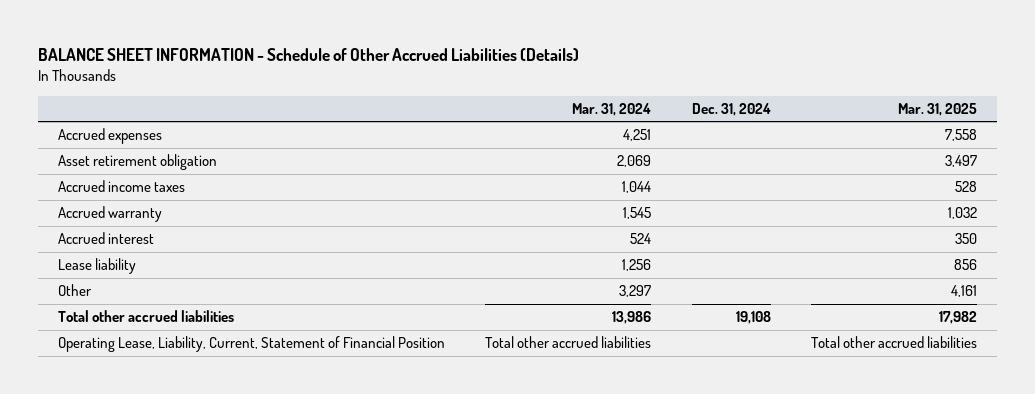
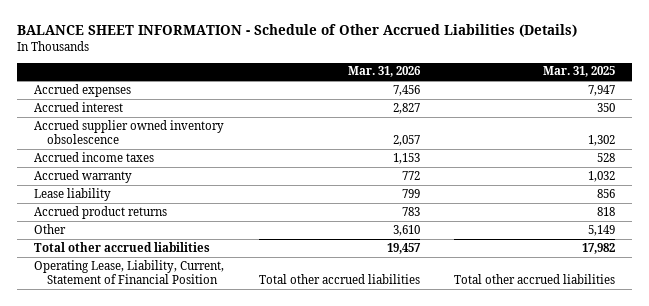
[572,102,652,116] Mar. 31, 2024 -> none
[691,102,771,116] Dec. 31, 2024 -> none
none -> [347,66,421,78] Mar. 31, 2026
[57,154,217,171] Asset retirement obligation -> none
[944,129,977,142] 7,558 -> [587,84,615,96] 7,947
[57,232,154,245] Accrued interest -> [34,101,124,112] Accrued interest
none -> [34,119,225,145] Accrued supplier owned inventory obsolescence
none -> [34,205,168,219] Accrued product returns
[950,285,977,298] 4,161 -> [587,224,615,236] 5,149

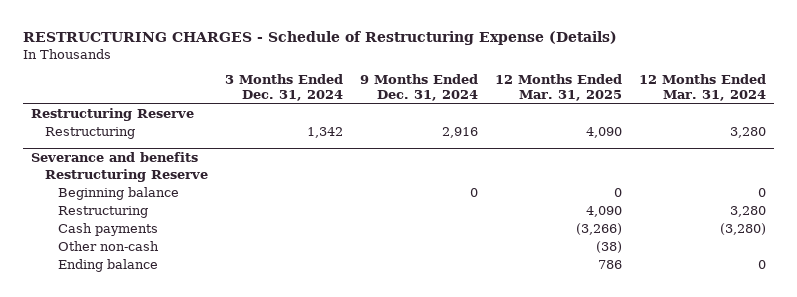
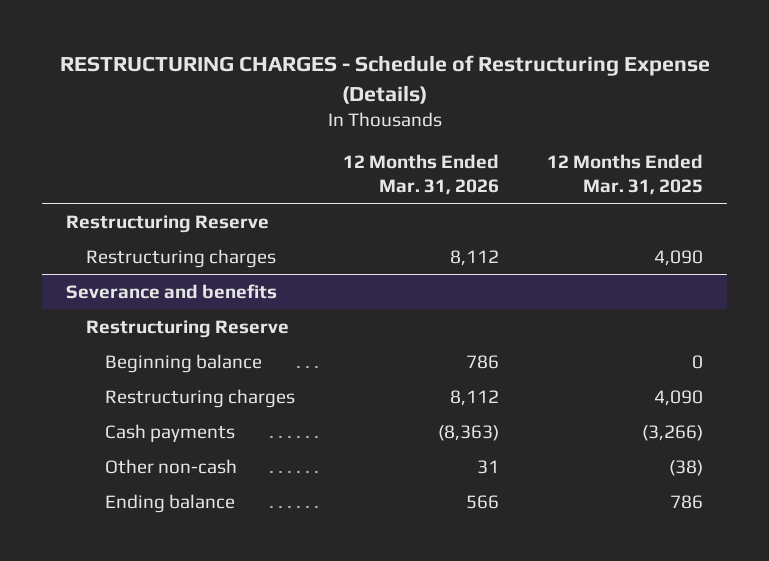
[224,74,343,102] 3 Months Ended Dec. 31, 2024 -> none
[359,74,478,102] 9 Months Ended Dec. 31, 2024 -> none
[638,74,766,102] 12 Months Ended Mar. 31, 2024 -> none
none -> [343,154,500,195] 12 Months Ended Mar. 31, 2026
[44,127,135,140] Restructuring -> [85,248,276,268] Restructuring charges
[57,206,148,219] Restructuring -> [105,388,296,408] Restructuring charges

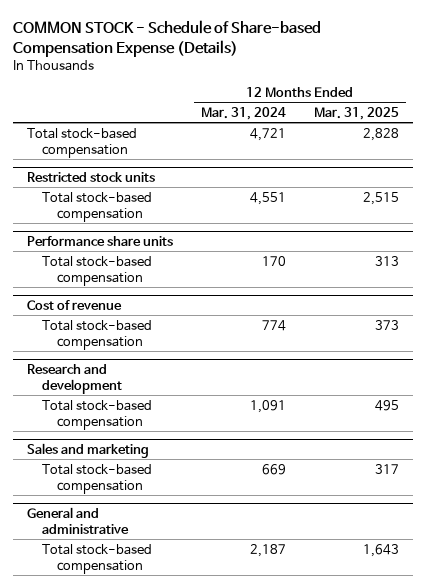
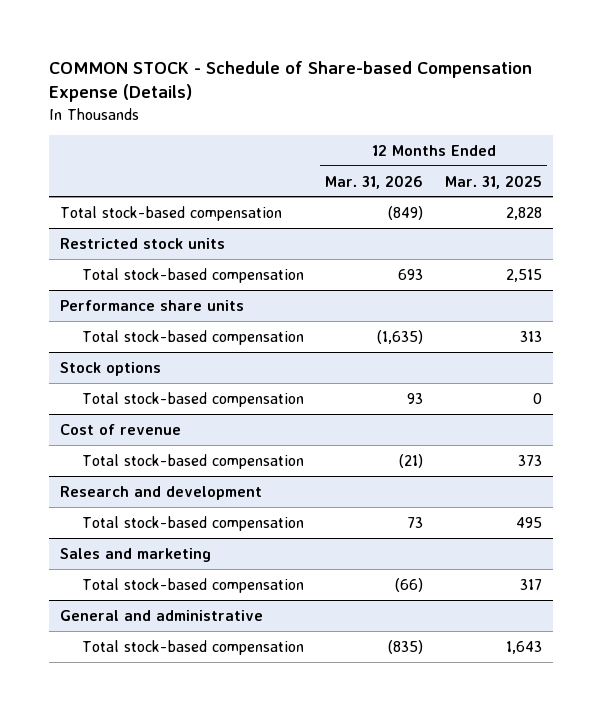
[201,106,287,120] Mar. 31, 2024 -> none
none -> [325,174,424,189] Mar. 31, 2026
none -> [59,361,161,376] Stock options
none -> [82,391,305,407] Total stock-based compensation

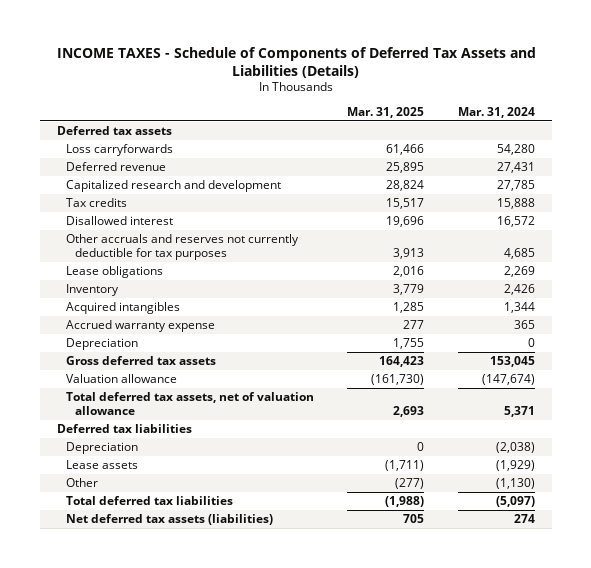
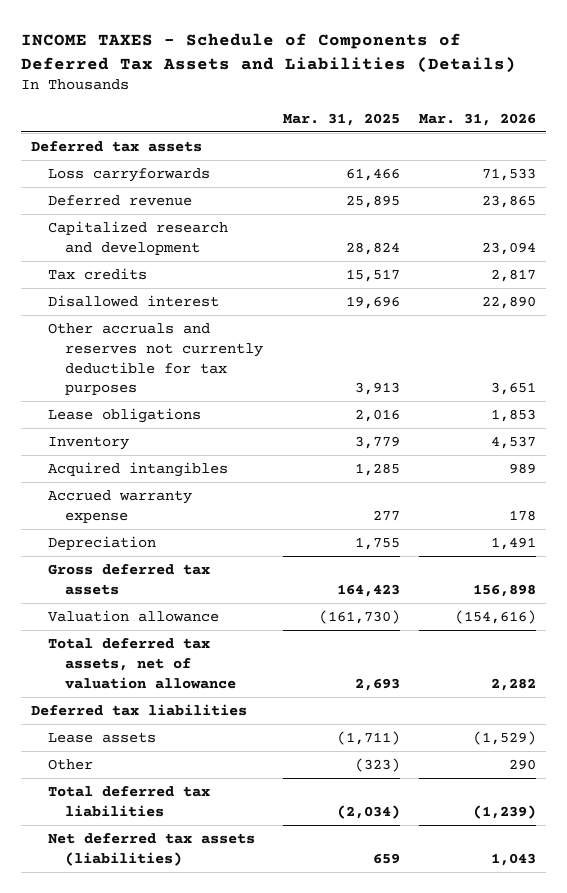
[457,106,535,118] Mar. 31, 2024 -> none
none -> [418,112,536,126] Mar. 31, 2026
[66,441,139,454] Depreciation -> none
[395,477,425,489] (277) -> [354,757,400,772] (323)
[385,495,425,507] (1,988) -> [336,804,400,819] (2,034)
[403,513,425,523] 705 -> [372,852,400,864] 659

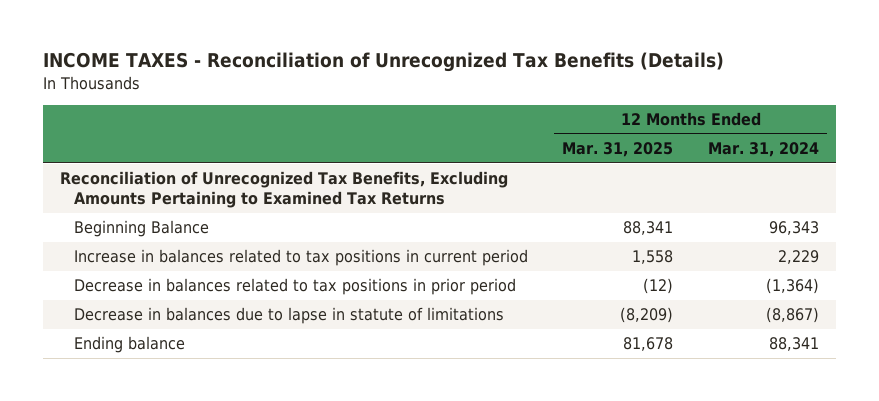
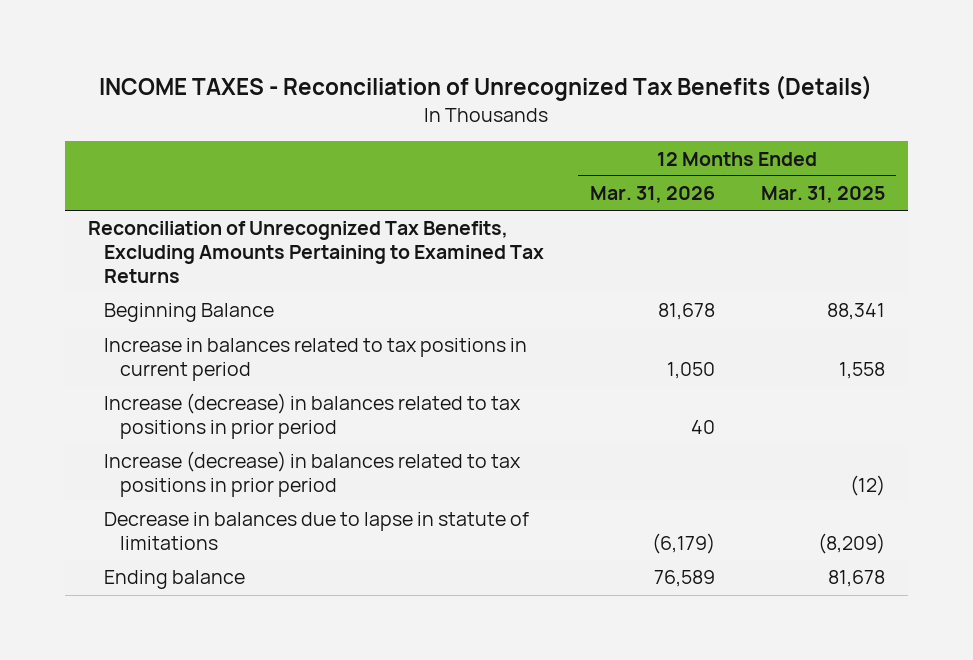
[707,141,819,157] Mar. 31, 2024 -> none
none -> [589,186,715,204] Mar. 31, 2026
none -> [103,393,521,440] Increase (decrease) in balances related to tax positions in prior period
[74,278,517,296] Decrease in balances related to tax positions in prior period -> [103,451,521,498] Increase (decrease) in balances related to tax positions in prior period

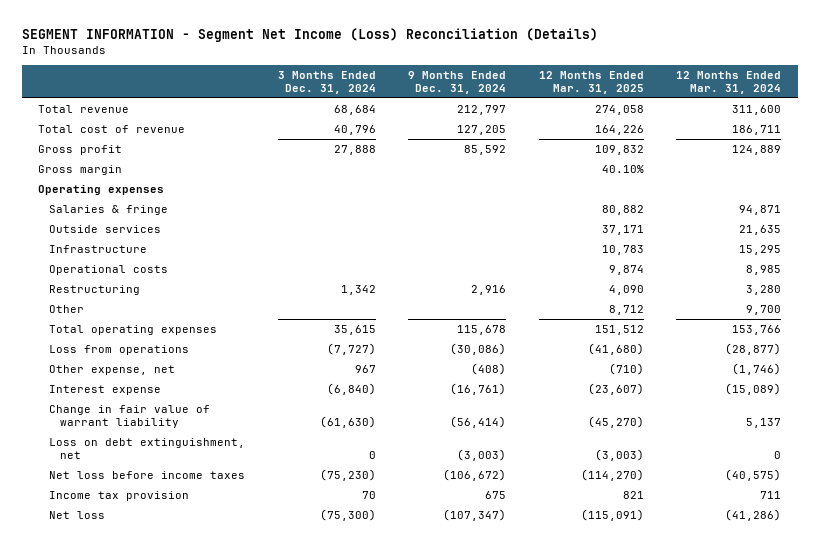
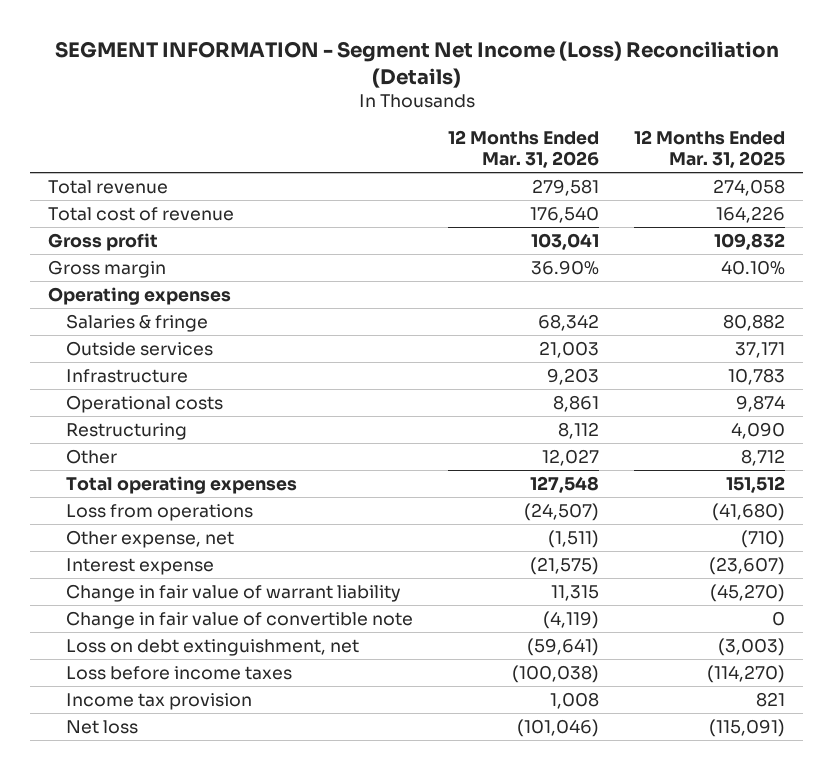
[277,70,376,94] 3 Months Ended Dec. 31, 2024 -> none
[408,70,507,94] 9 Months Ended Dec. 31, 2024 -> none
[676,70,782,94] 12 Months Ended Mar. 31, 2024 -> none
none -> [448,130,600,169] 12 Months Ended Mar. 31, 2026
none -> [66,610,414,629] Change in fair value of convertible note
[49,470,246,479] Net loss before income taxes -> [66,665,293,680] Loss before income taxes

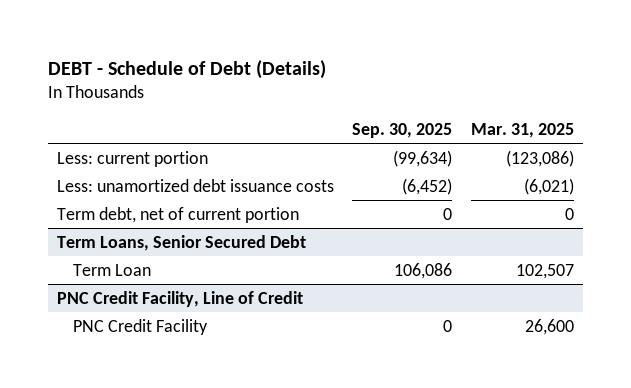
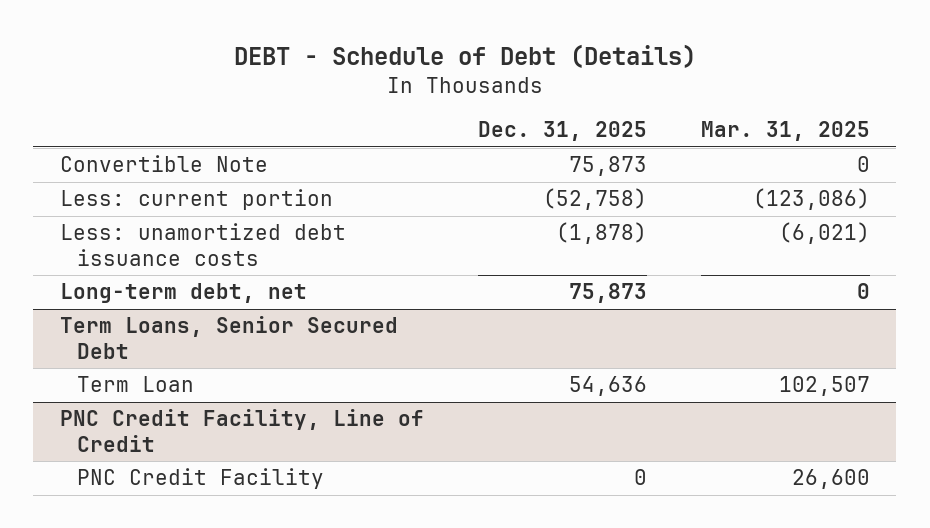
[352,123,453,139] Sep. 30, 2025 -> none
none -> [477,121,647,142] Dec. 31, 2025
none -> [60,155,269,173] Convertible Note
[56,206,299,223] Term debt, net of current portion -> [60,283,308,304] Long-term debt, net

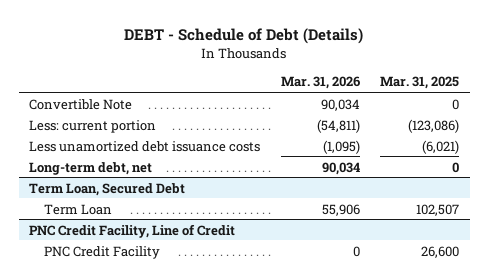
[477,121,647,142] Dec. 31, 2025 -> none
none -> [280,76,360,90] Mar. 31, 2026
[60,223,347,266] Less: unamortized debt issuance costs -> [29,140,261,152] Less unamortized debt issuance costs
[60,316,399,359] Term Loans, Senior Secured Debt -> [29,182,186,196] Term Loan, Secured Debt

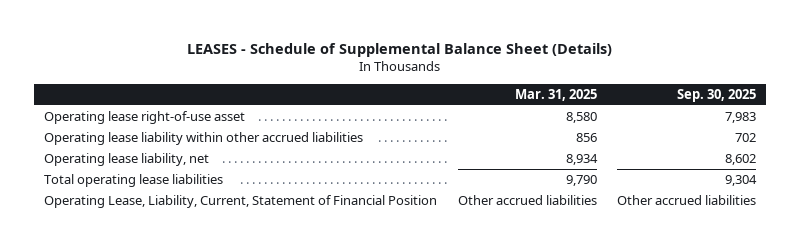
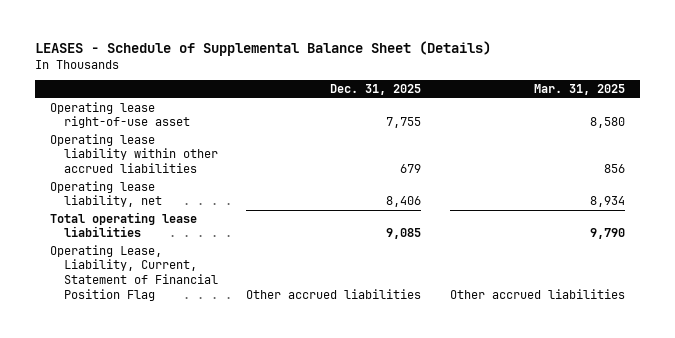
[676,88,756,102] Sep. 30, 2025 -> none
none -> [330,84,422,96] Dec. 31, 2025
[44,194,438,208] Operating Lease, Liability, Current, Statement of Financial Position -> [49,244,218,301] Operating Lease, Liability, Current, Statement of Financial Position Flag

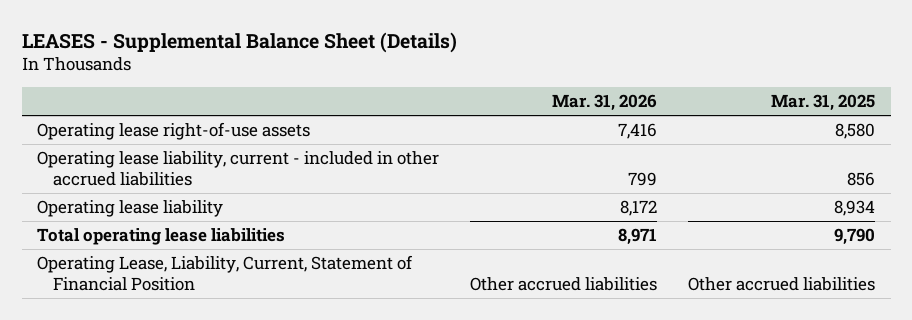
[35,41,492,57] LEASES - Schedule of Supplemental Balance Sheet (Details) -> [21,31,457,53] LEASES - Supplemental Balance Sheet (Details)
[330,84,422,96] Dec. 31, 2025 -> none
none -> [552,94,658,112] Mar. 31, 2026
[49,101,190,129] Operating lease right-of-use asset -> [37,122,311,141] Operating lease right-of-use assets
[49,133,218,174] Operating lease liability within other accrued liabilities -> [37,151,440,187] Operating lease liability, current - included in other accrued liabilities
[49,180,162,208] Operating lease liability, net -> [37,200,224,218] Operating lease liability
[49,244,218,301] Operating Lease, Liability, Current, Statement of Financial Position Flag -> [37,255,414,292] Operating Lease, Liability, Current, Statement of Financial Position

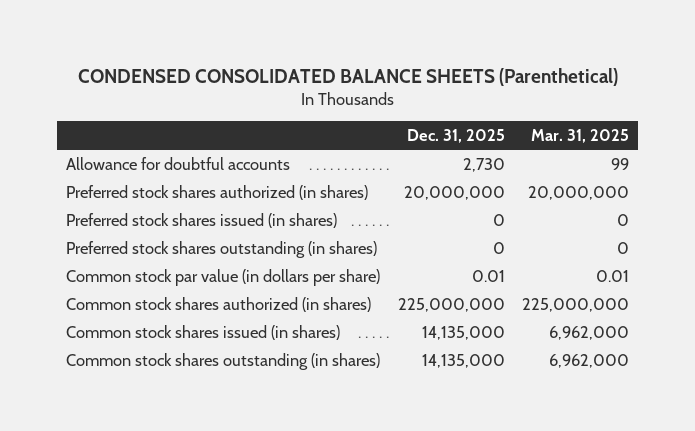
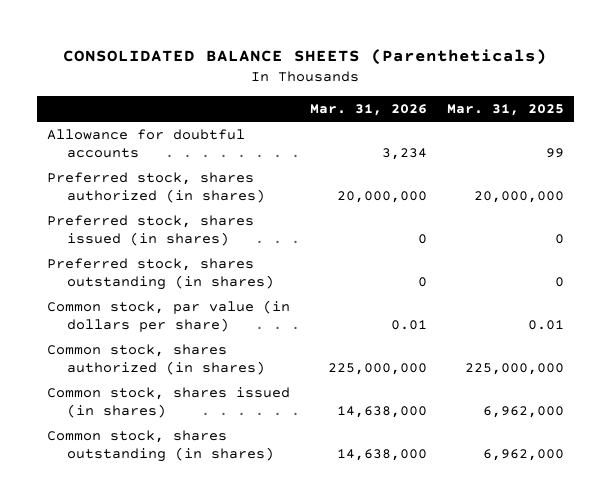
[77,67,618,86] CONDENSED CONSOLIDATED BALANCE SHEETS (Parenthetical) -> [63,48,548,65] CONSOLIDATED BALANCE SHEETS (Parentheticals)
[406,129,505,144] Dec. 31, 2025 -> none
none -> [309,104,427,117] Mar. 31, 2026
[65,184,368,200] Preferred stock shares authorized (in shares) -> [46,171,265,203] Preferred stock, shares authorized (in shares)
[65,212,337,228] Preferred stock shares issued (in shares) -> [46,214,254,246] Preferred stock, shares issued (in shares)
[65,240,377,258] Preferred stock shares outstanding (in shares) -> [46,257,274,290] Preferred stock, shares outstanding (in shares)
[65,268,380,286] Common stock par value (in dollars per share) -> [46,299,290,332] Common stock, par value (in dollars per share)
[65,296,371,312] Common stock shares authorized (in shares) -> [46,343,265,375] Common stock, shares authorized (in shares)
[65,324,340,340] Common stock shares issued (in shares) -> [46,386,290,418] Common stock, shares issued (in shares)
[65,352,380,370] Common stock shares outstanding (in shares) -> [46,429,274,462] Common stock, shares outstanding (in shares)

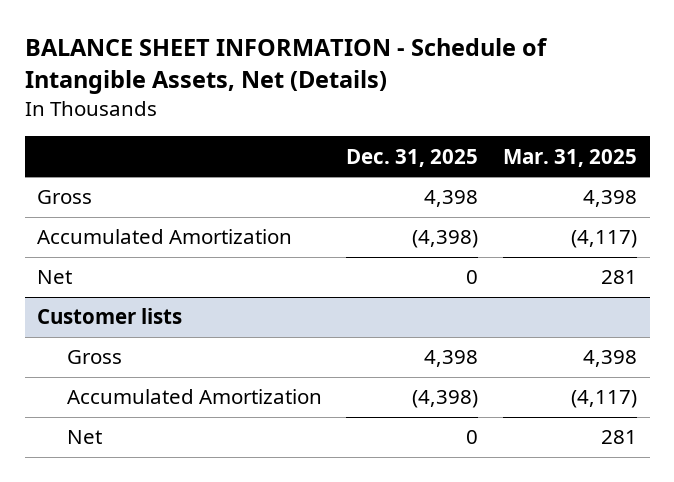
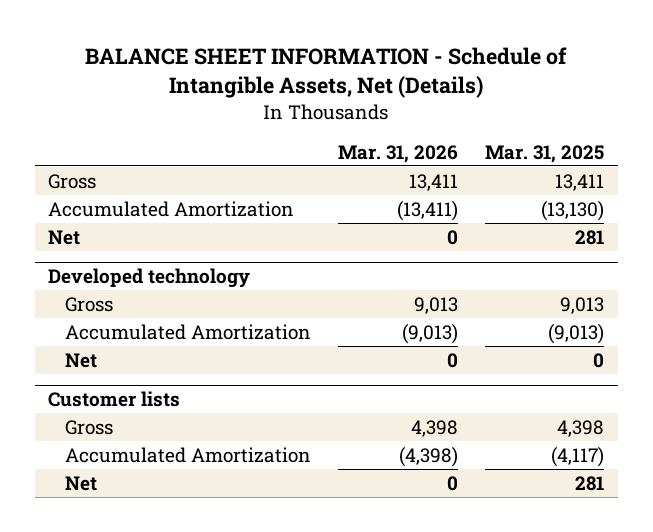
[346,148,479,167] Dec. 31, 2025 -> none
none -> [338,144,459,163] Mar. 31, 2026
[583,190,638,208] 4,398 -> [555,173,605,191] 13,411
[571,230,638,249] (4,117) -> [541,199,605,221] (13,130)
none -> [48,268,251,289] Developed technology
none -> [65,296,114,312] Gross
none -> [65,323,312,340] Accumulated Amortization
none -> [65,352,98,368] Net

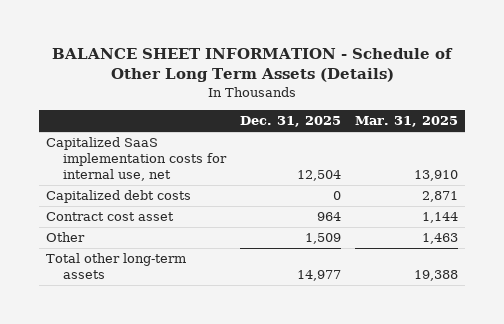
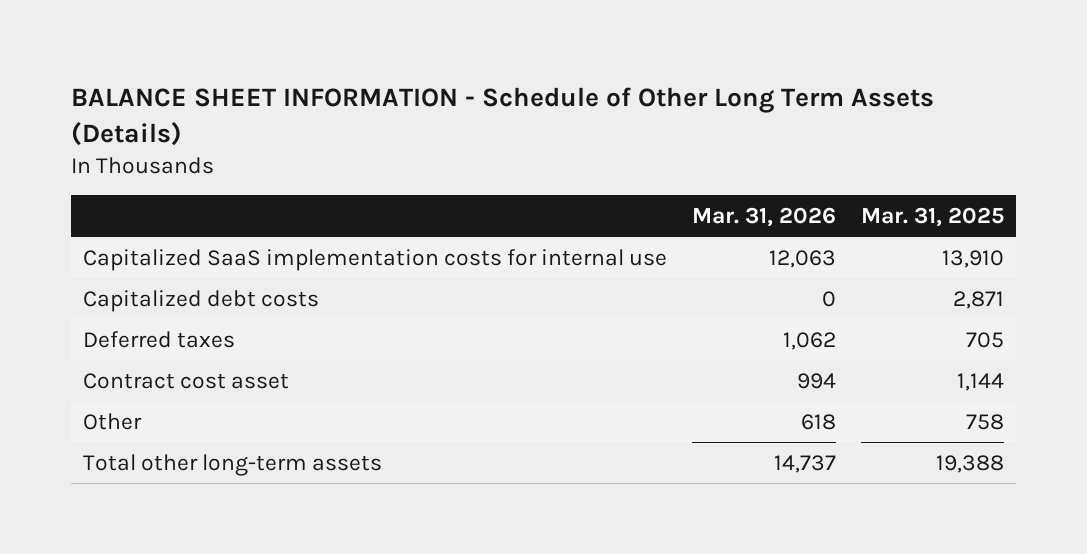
[239,116,341,128] Dec. 31, 2025 -> none
none -> [691,207,836,228] Mar. 31, 2026
[46,137,227,181] Capitalized SaaS implementation costs for internal use, net -> [83,248,668,271] Capitalized SaaS implementation costs for internal use
none -> [83,330,236,348] Deferred taxes
[422,233,459,245] 1,463 -> [965,413,1004,430] 758

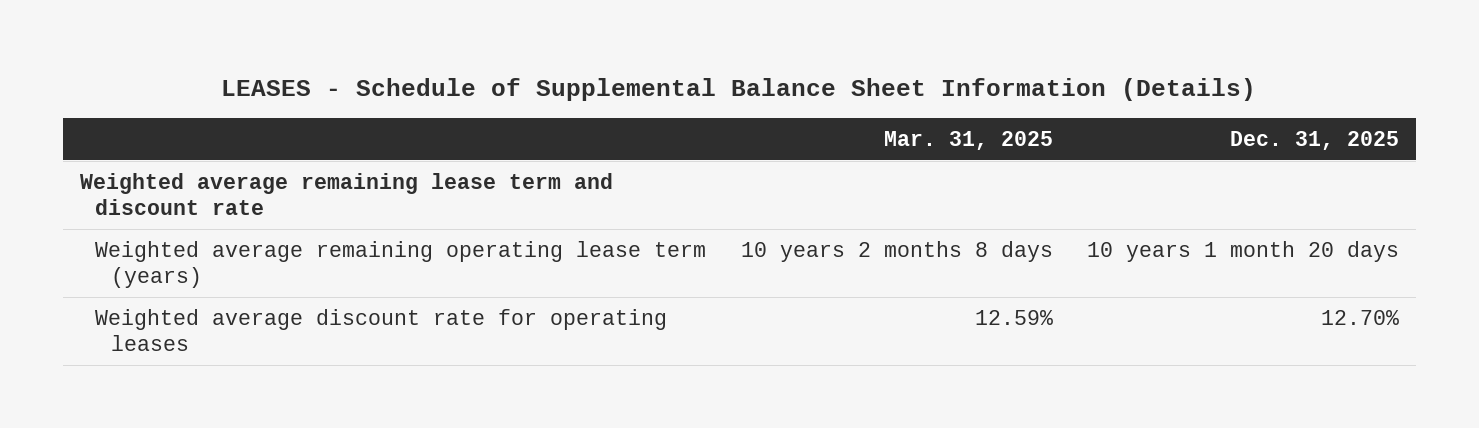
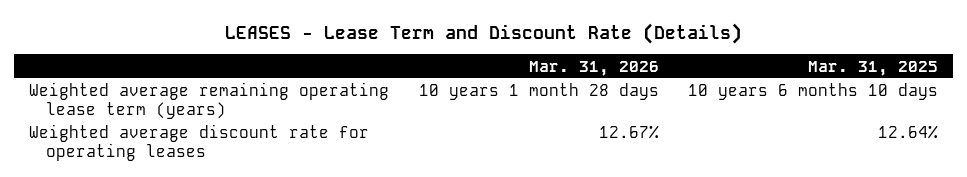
[221,78,1257,102] LEASES - Schedule of Supplemental Balance Sheet Information (Details) -> [224,22,742,44] LEASES - Lease Term and Discount Rate (Details)
[1229,130,1399,150] Dec. 31, 2025 -> none
none -> [528,60,659,76] Mar. 31, 2026
[80,173,614,215] Weighted average remaining lease term and discount rate -> none
[740,241,1053,263] 10 years 2 months 8 days -> [688,83,939,101] 10 years 6 months 10 days
[974,310,1053,326] 12.59% -> [878,125,939,140] 12.64%

